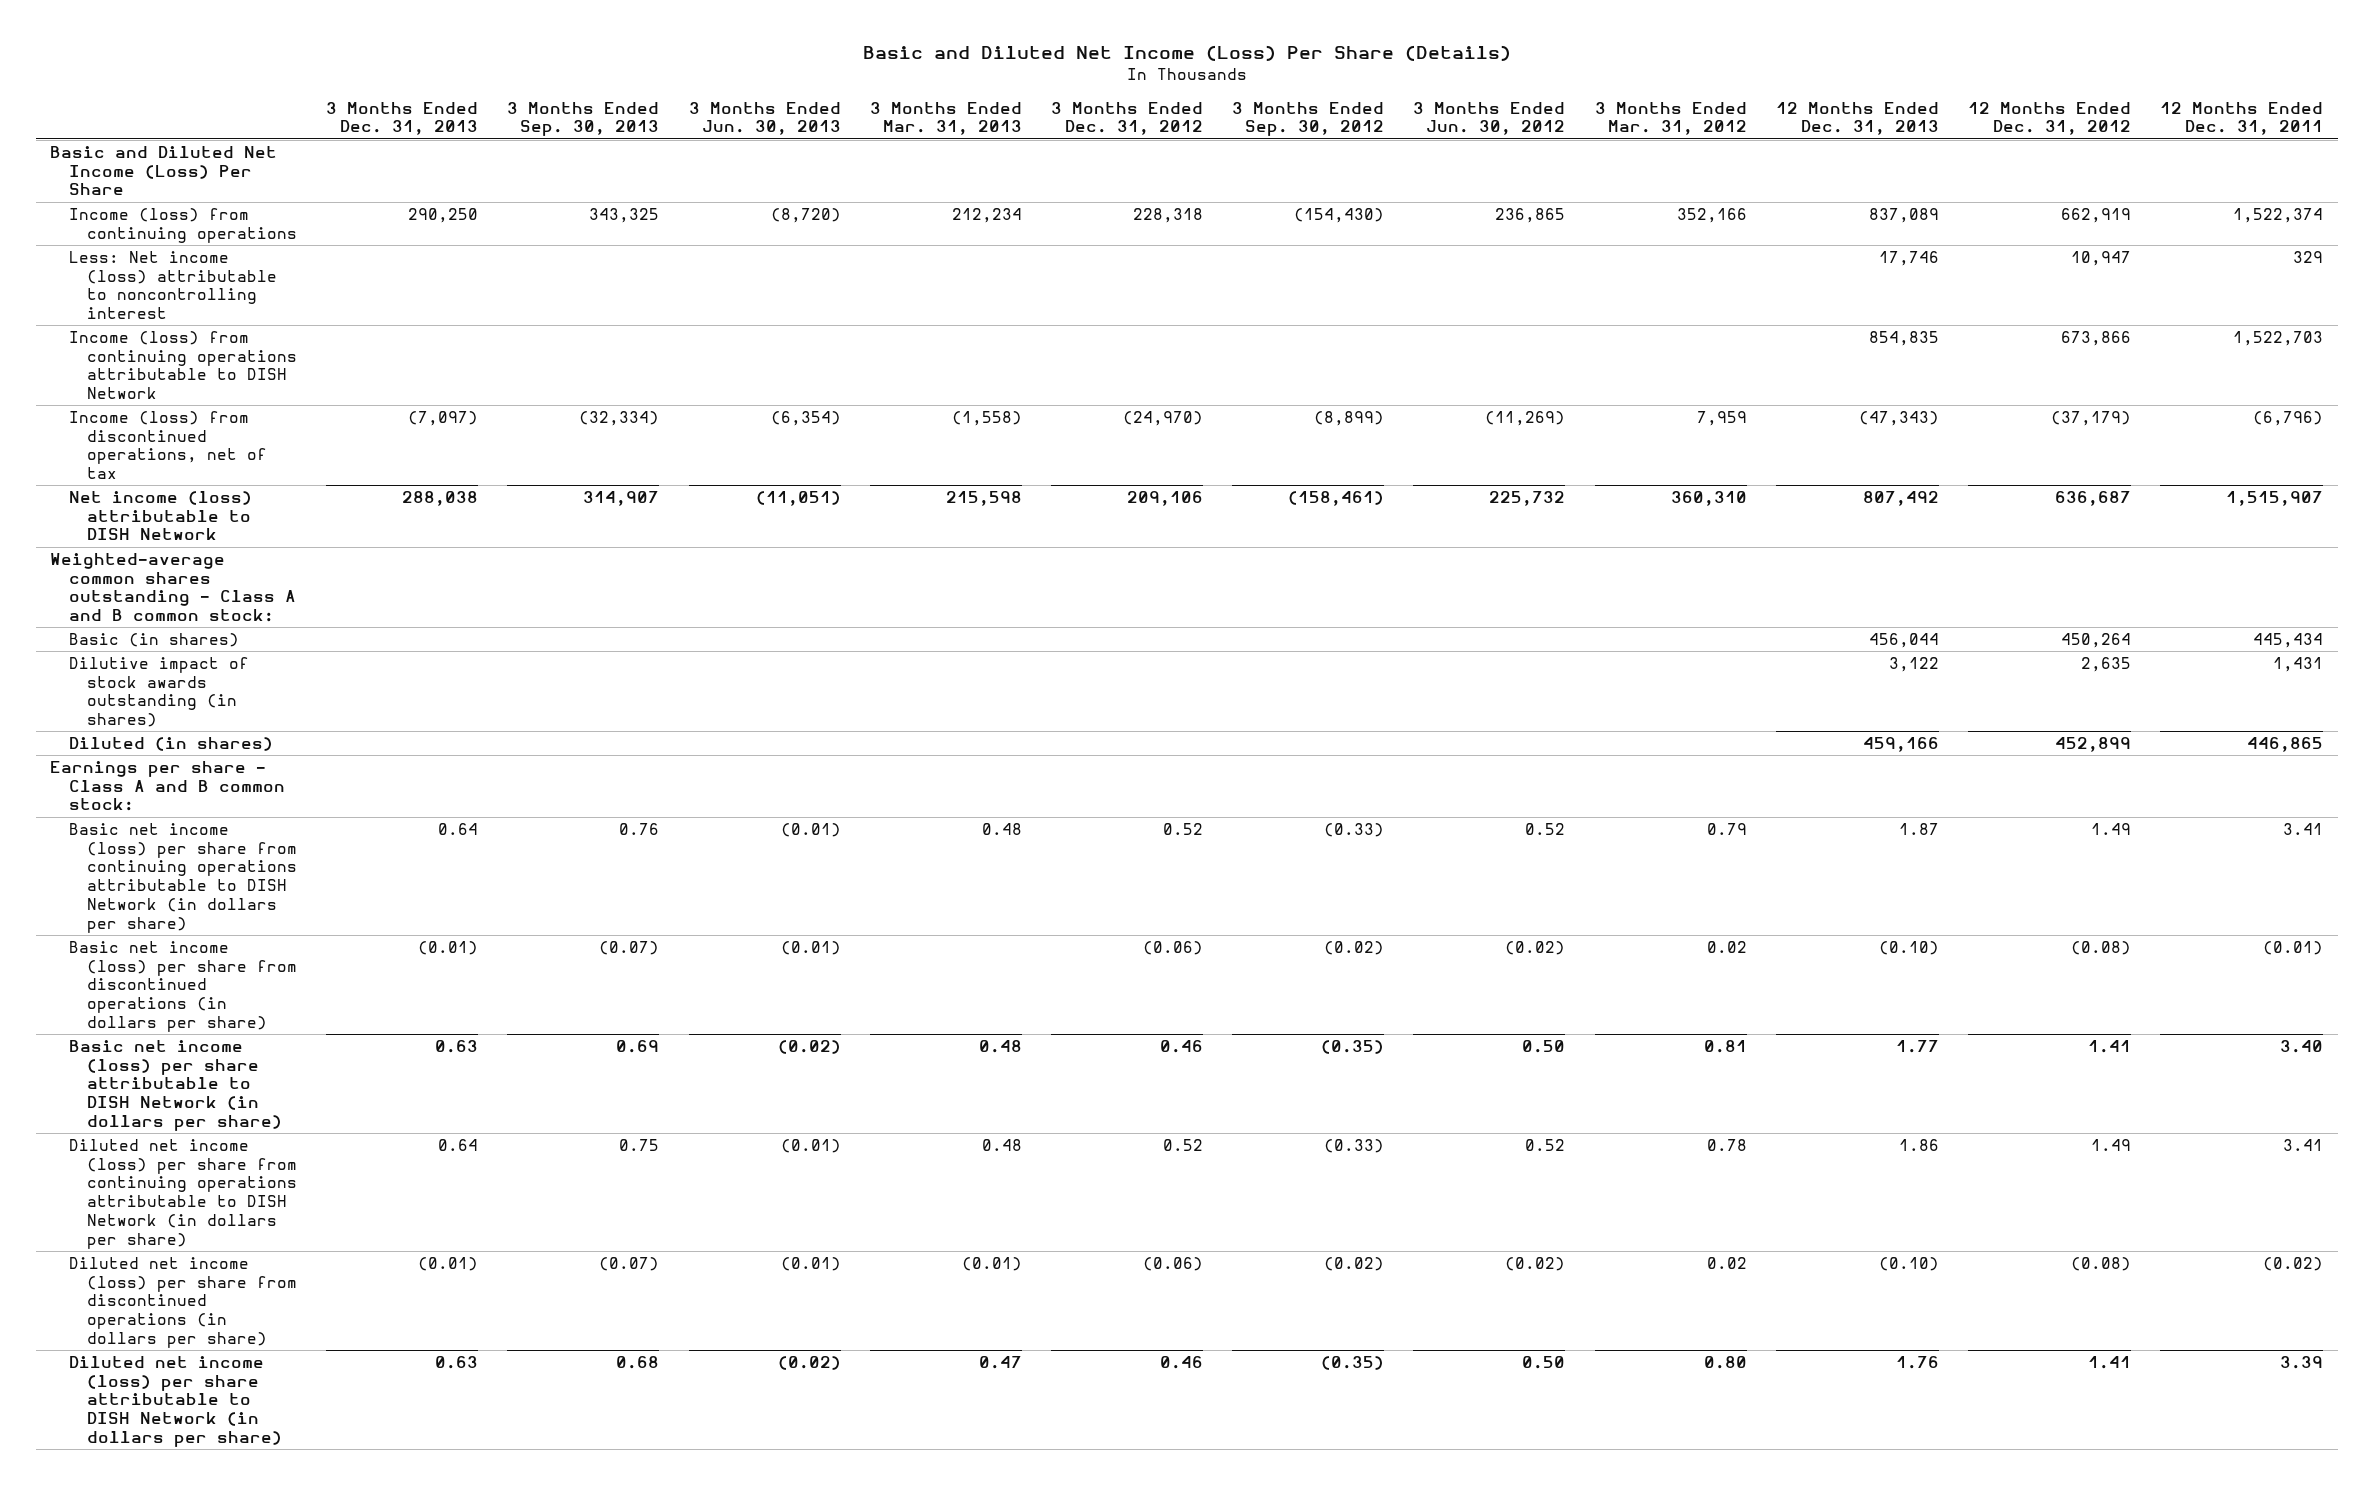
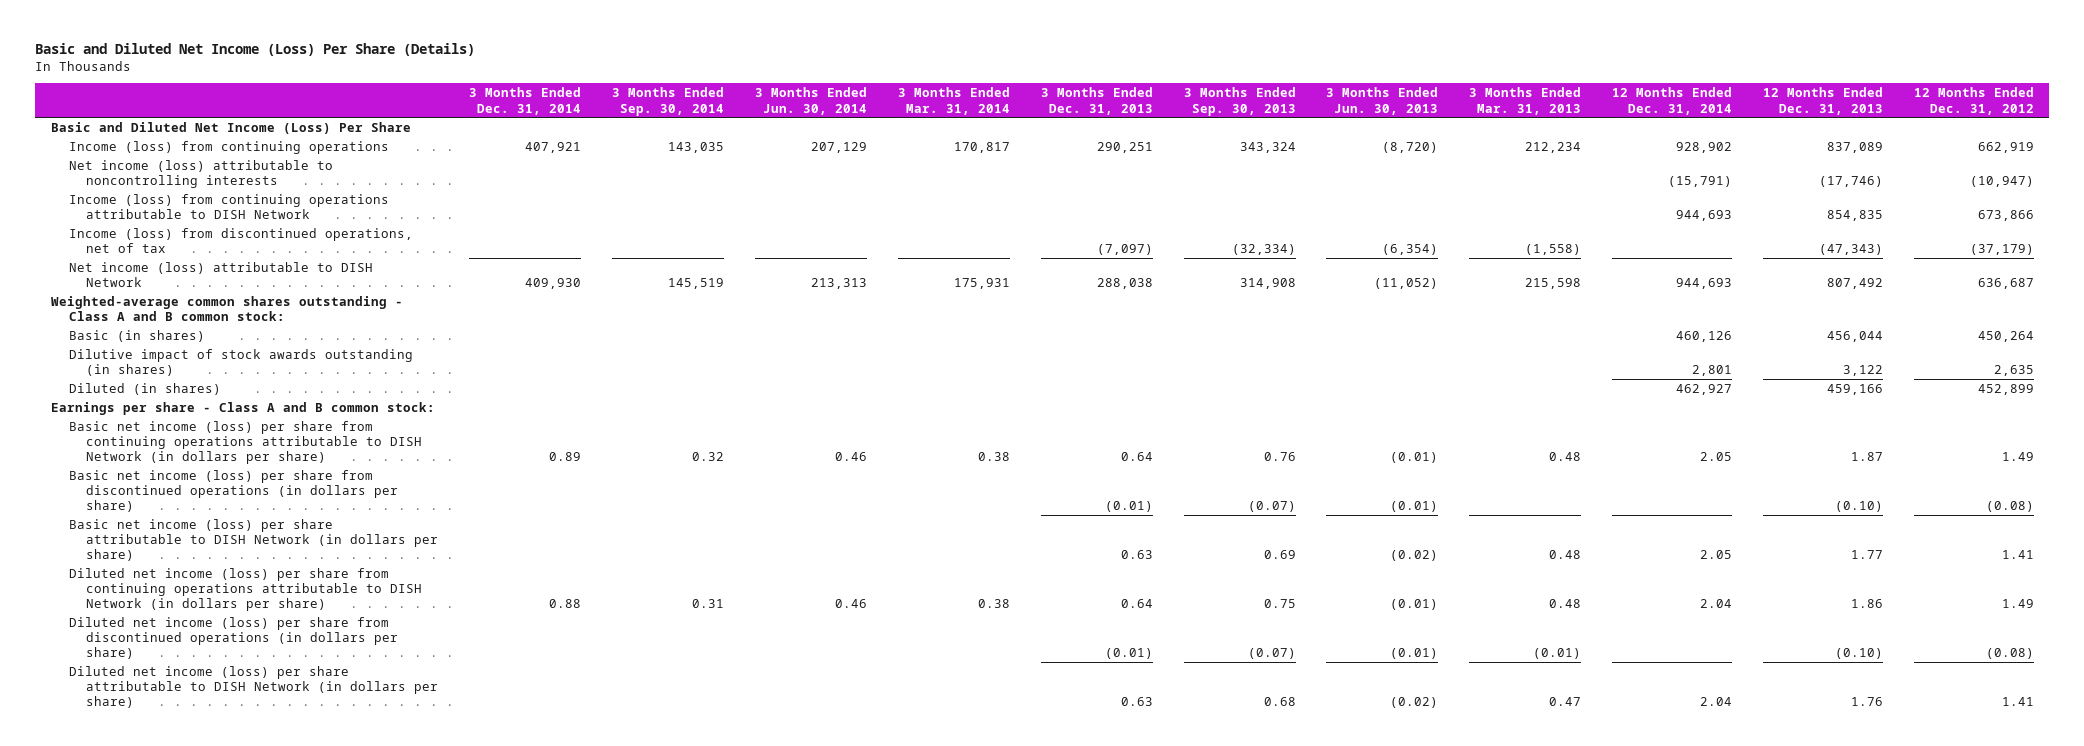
[1050,101,1203,136] 3 Months Ended Dec. 31, 2012 -> none
[1232,101,1385,137] 3 Months Ended Sep. 30, 2012 -> none
[1413,101,1566,136] 3 Months Ended Jun. 30, 2012 -> none
[1594,101,1747,136] 3 Months Ended Mar. 31, 2012 -> none
[2160,101,2324,136] 12 Months Ended Dec. 31, 2011 -> none
none -> [469,87,582,115] 3 Months Ended Dec. 31, 2014
none -> [612,87,725,116] 3 Months Ended Sep. 30, 2014
none -> [755,87,868,115] 3 Months Ended Jun. 30, 2014
none -> [897,87,1010,115] 3 Months Ended Mar. 31, 2014
none -> [1612,87,1733,115] 12 Months Ended Dec. 31, 2014
[408,207,479,223] 290,250 -> [1096,141,1153,153] 290,251
[589,207,660,223] 343,325 -> [1239,141,1296,153] 343,324
[68,250,278,320] Less: Net income (loss) attributable to noncontrolling interest -> [68,159,333,189] Net income (loss) attributable to noncontrolling interests
[1878,250,1939,266] 17,746 -> [1818,176,1883,188] (17,746)
[2070,250,2131,266] 10,947 -> [1969,176,2034,188] (10,947)
[583,490,660,506] 314,907 -> [1239,278,1296,290] 314,908
[755,490,841,506] (11,051) -> [1374,278,1439,290] (11,052)

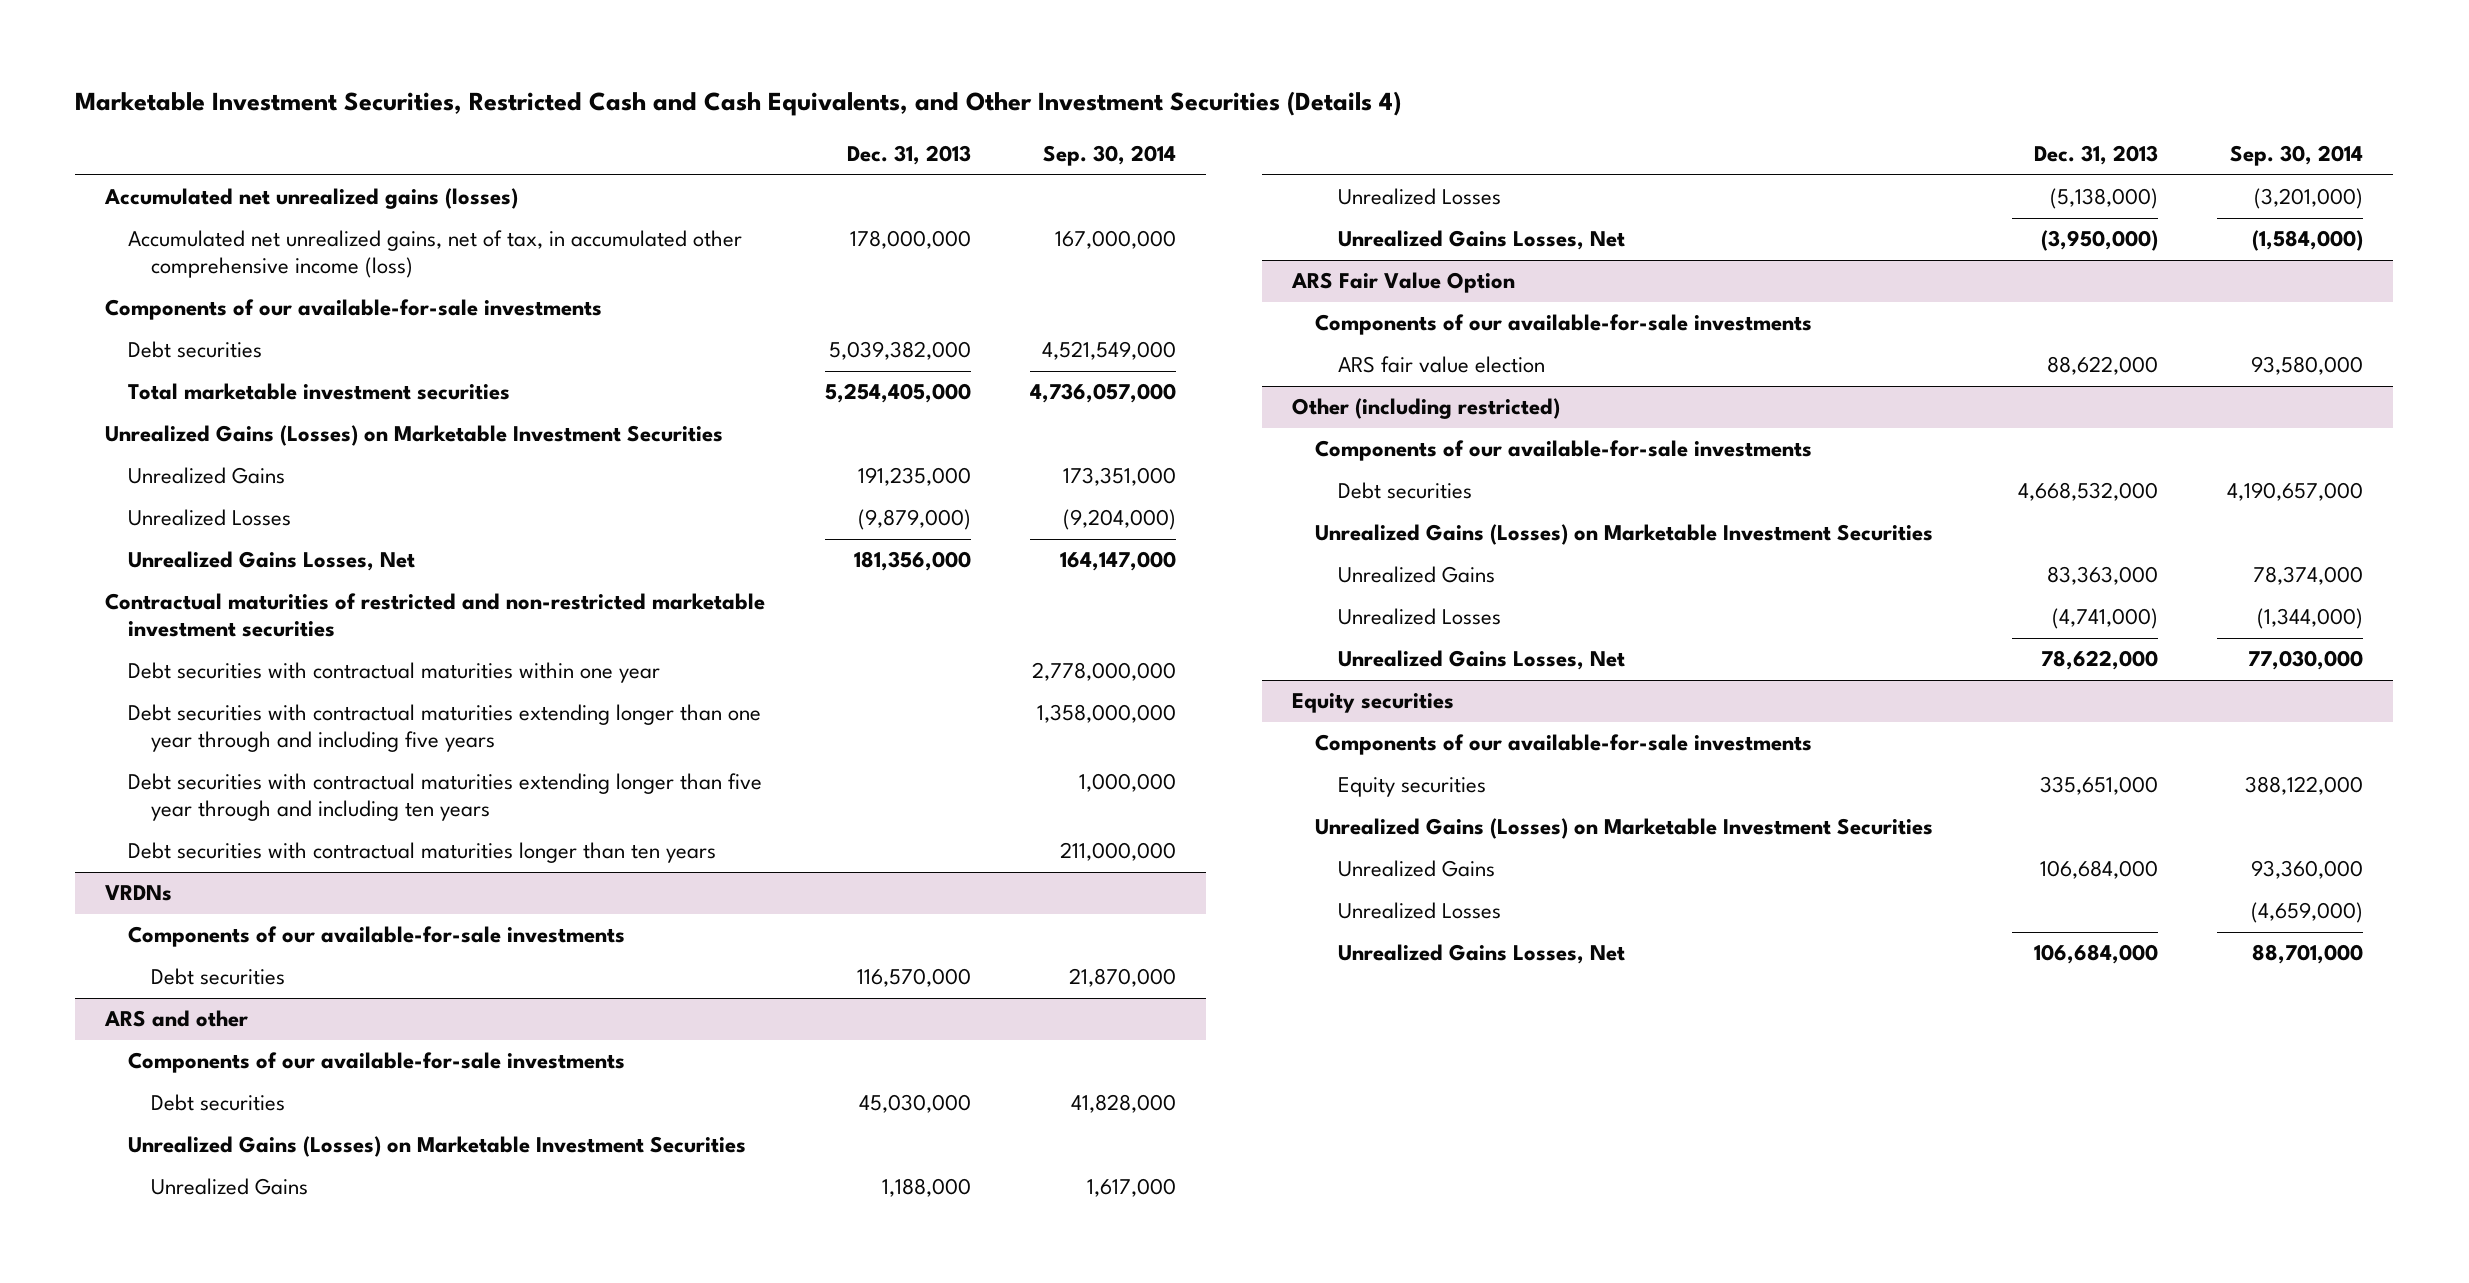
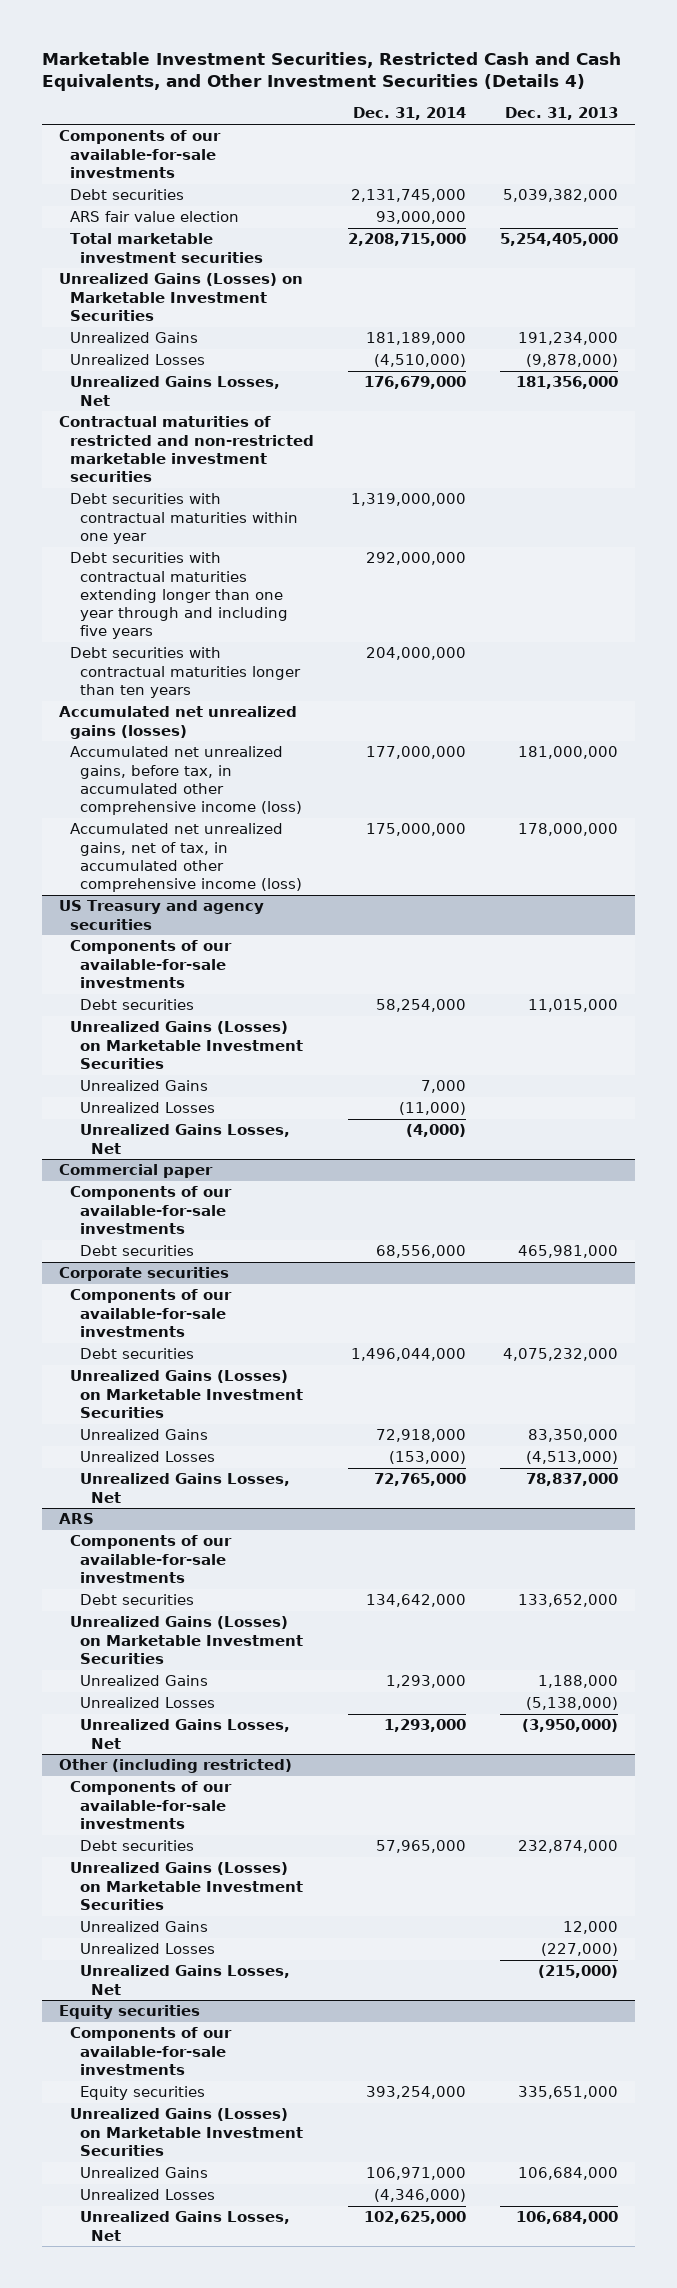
[1043,145,1177,167] Sep. 30, 2014 -> none
none -> [352,107,466,121] Dec. 31, 2014
none -> [69,211,239,223] ARS fair value election
[857,467,971,487] 191,235,000 -> [518,332,619,346] 191,234,000
[857,509,971,531] (9,879,000) -> [526,354,619,368] (9,878,000)
[128,773,763,822] Debt securities with contractual maturities extending longer than five year through and including ten years -> none
[105,885,173,902] VRDNs -> none
[104,188,519,210] Accumulated net unrealized gains (losses) -> [59,706,298,739] Accumulated net unrealized gains (losses)
none -> [69,746,303,815] Accumulated net unrealized gains, before tax, in accumulated other comprehensive income (loss)
[128,230,743,279] Accumulated net unrealized gains, net of tax, in accumulated other comprehensive income (loss) -> [69,823,303,892] Accumulated net unrealized gains, net of tax, in accumulated other comprehensive income (loss)
none -> [59,900,265,930] US Treasury and agency securities
[104,1010,249,1028] ARS and other -> none
[856,968,971,988] 116,570,000 -> [528,999,619,1013] 11,015,000
none -> [69,1021,304,1069] Unrealized Gains (Losses) on Marketable Investment Securities
none -> [80,1080,209,1092] Unrealized Gains
none -> [80,1102,216,1114] Unrealized Losses
none -> [80,1124,291,1154] Unrealized Gains Losses, Net
none -> [59,1164,214,1179] Commercial paper
[858,1094,971,1114] 45,030,000 -> [518,1245,619,1259] 465,981,000
none -> [59,1267,230,1282] Corporate securities
none -> [69,1289,232,1337] Components of our available-for-sale investments
none -> [80,1348,195,1360] Debt securities
none -> [80,1429,209,1441] Unrealized Gains
none -> [80,1451,216,1463] Unrealized Losses
none -> [80,1473,291,1503] Unrealized Gains Losses, Net
none -> [59,1513,95,1525] ARS
none -> [69,1535,232,1583] Components of our available-for-sale investments
none -> [80,1594,195,1606] Debt securities
none -> [69,1616,304,1664] Unrealized Gains (Losses) on Marketable Investment Securities
[1291,272,1516,294] ARS Fair Value Option -> none
[1315,314,1813,336] Components of our available-for-sale investments -> none
[1338,356,1546,374] ARS fair value election -> none
[2017,482,2158,502] 4,668,532,000 -> [518,1840,619,1854] 232,874,000
[2046,566,2158,586] 83,363,000 -> [563,1921,619,1935] 12,000
[2051,608,2158,630] (4,741,000) -> [541,1943,619,1957] (227,000)
[2040,650,2158,671] 78,622,000 -> [538,1965,619,1979] (215,000)

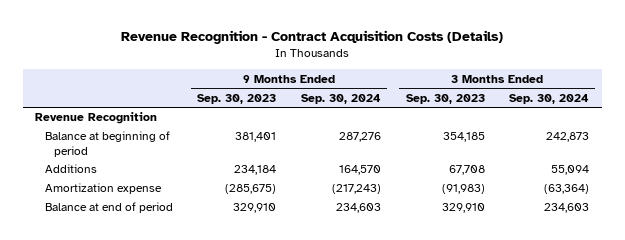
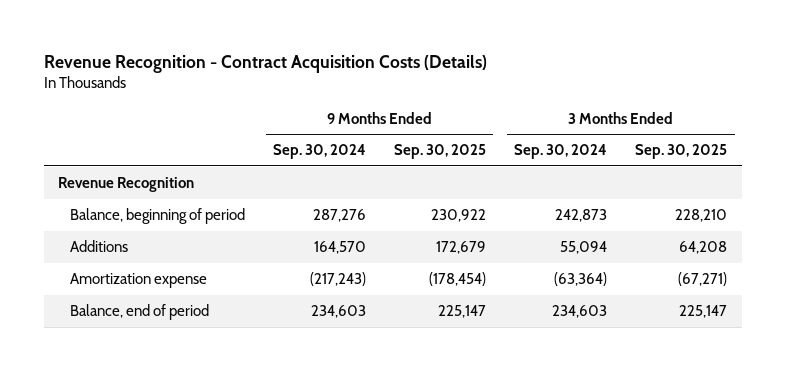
[197,93,277,104] Sep. 30, 2023 -> none
[405,93,485,104] Sep. 30, 2023 -> none
none -> [394,144,487,160] Sep. 30, 2025
none -> [635,144,728,160] Sep. 30, 2025
[44,131,170,157] Balance at beginning of period -> [70,208,246,225] Balance, beginning of period
[44,202,173,214] Balance at end of period -> [70,304,210,321] Balance, end of period

